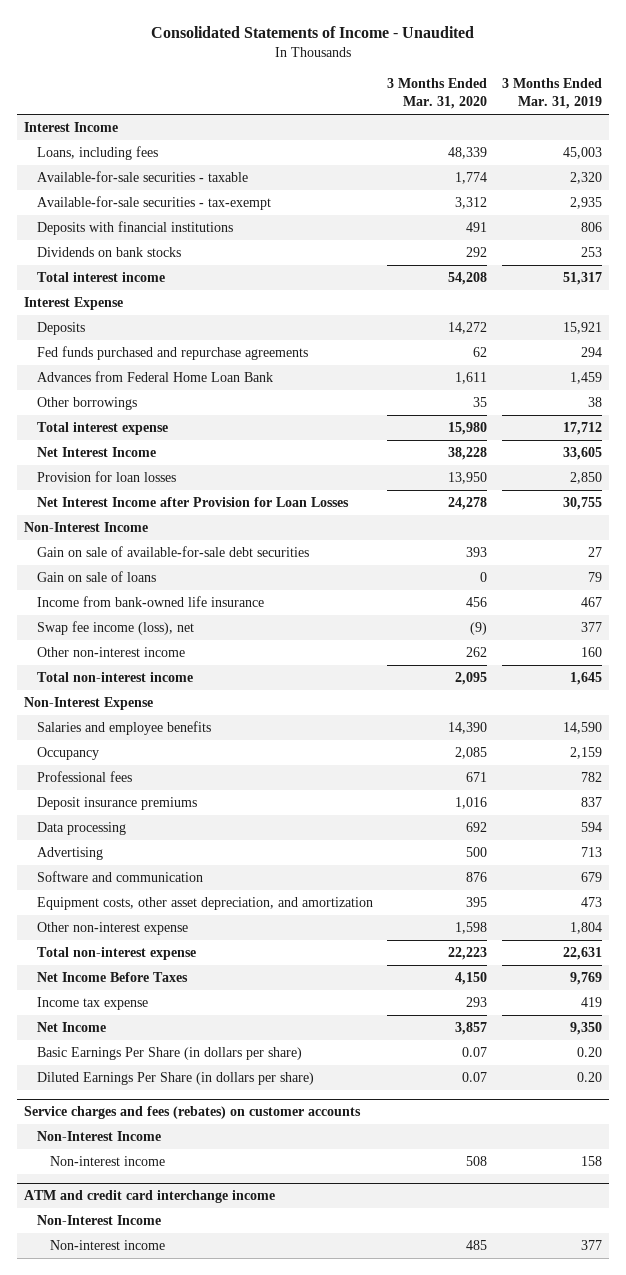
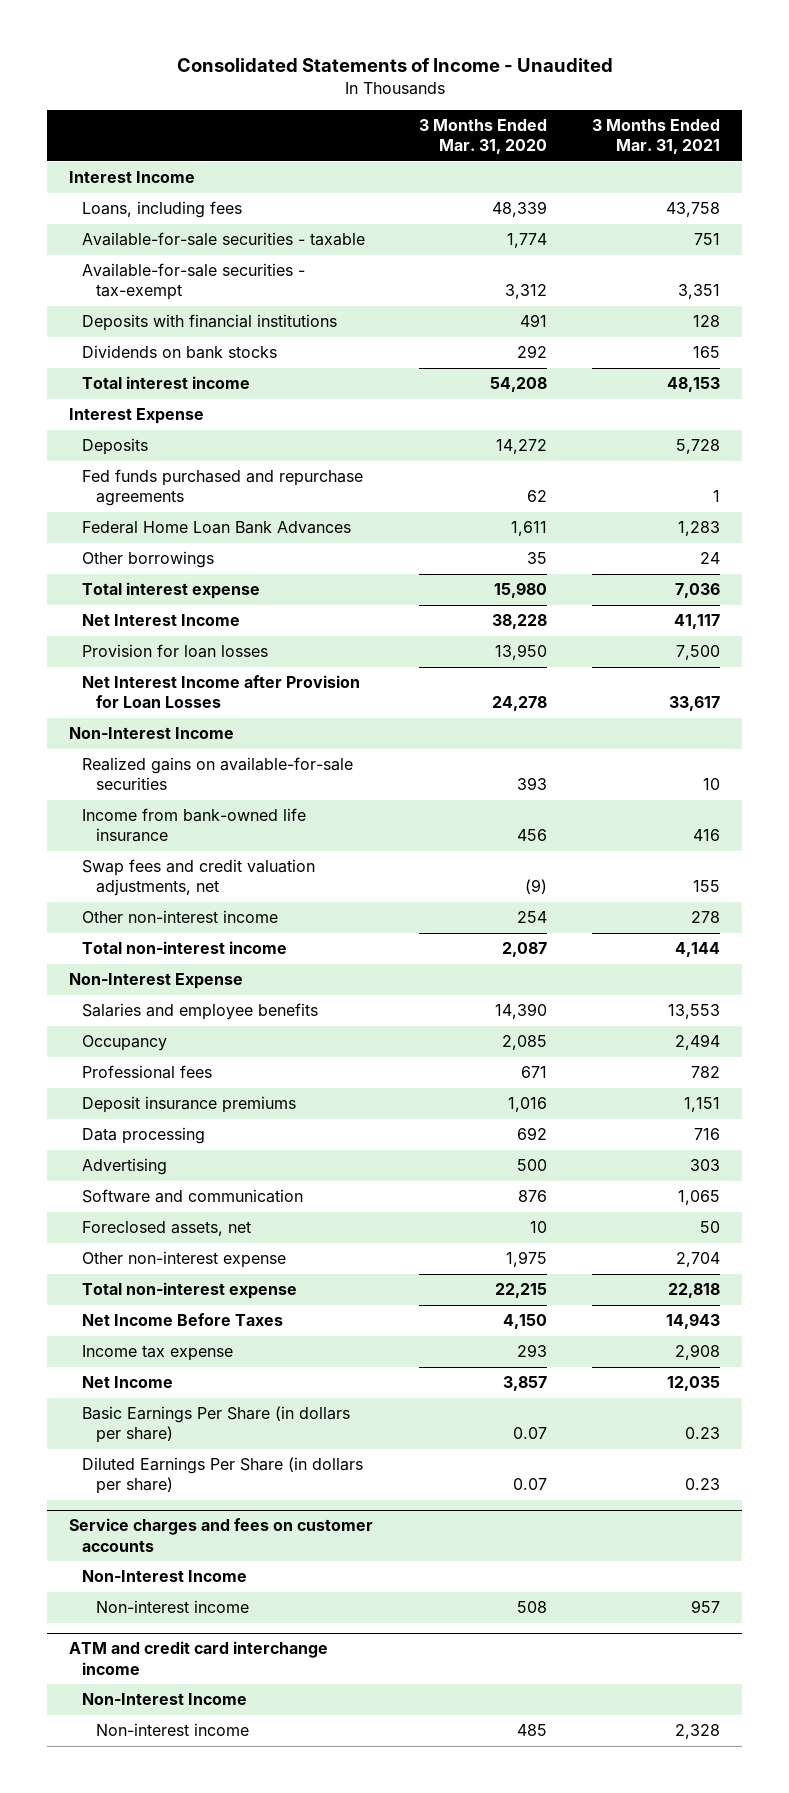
[501,78,602,110] 3 Months Ended Mar. 31, 2019 -> none
none -> [591,119,720,155] 3 Months Ended Mar. 31, 2021
[36,371,273,383] Advances from Federal Home Loan Bank -> [82,521,352,535] Federal Home Loan Bank Advances
[36,571,156,583] Gain on sale of loans -> none
[36,546,309,558] Gain on sale of available-for-sale debt securities -> [82,757,354,791] Realized gains on available-for-sale securities
[36,621,194,636] Swap fee income (loss), net -> [82,859,316,897] Swap fees and credit valuation adjustments, net
[466,647,488,658] 262 -> [516,911,547,924] 254
[455,672,488,686] 2,095 -> [501,942,547,958] 2,087
[36,897,373,911] Equipment costs, other asset depreciation, and amortization -> none
none -> [82,1221,252,1237] Foreclosed assets, net
[455,922,488,935] 1,598 -> [505,1251,547,1268] 1,975
[448,947,488,961] 22,223 -> [494,1283,547,1299] 22,215
[24,1106,362,1120] Service charges and fees (rebates) on customer accounts -> [69,1518,374,1552] Service charges and fees on customer accounts

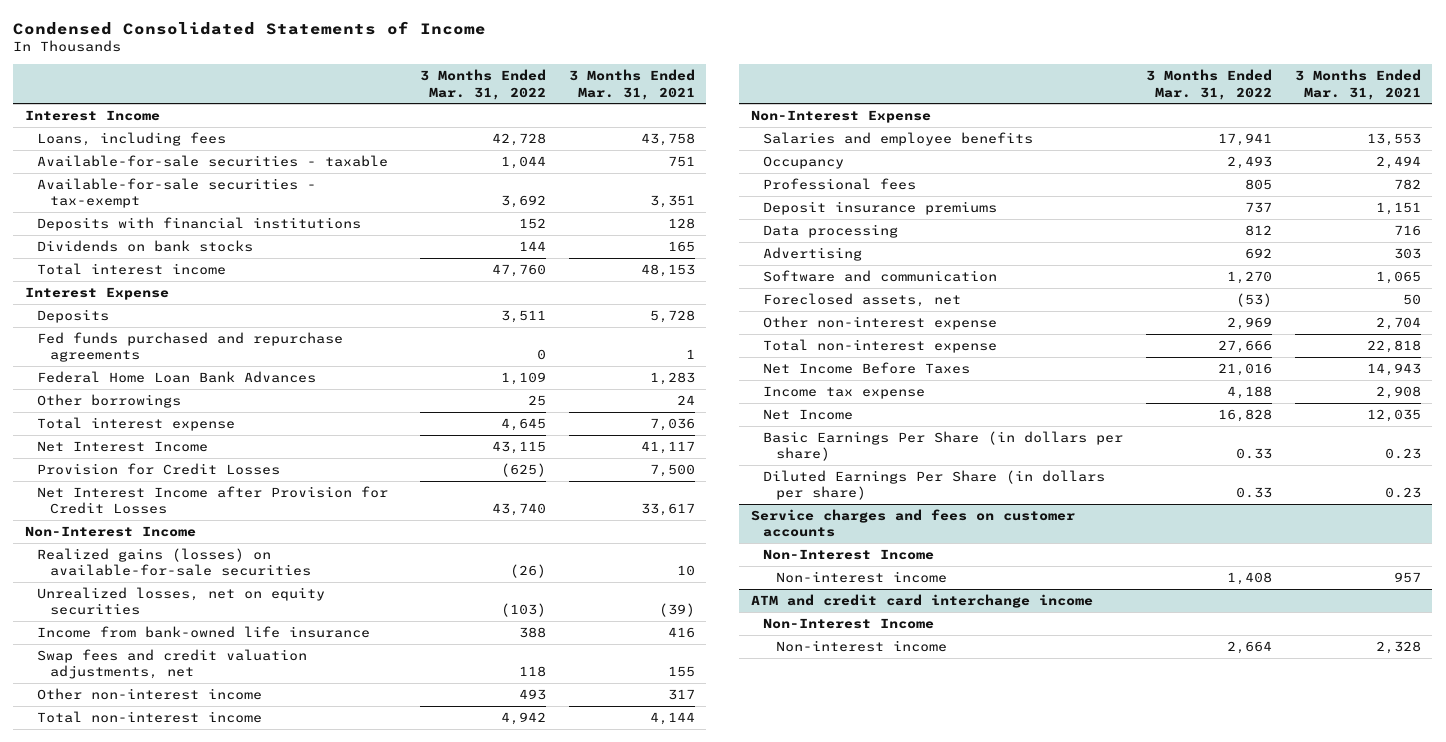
[176,57,613,72] Consolidated Statements of Income - Unaudited -> [13,20,487,35] Condensed Consolidated Statements of Income
[418,119,547,155] 3 Months Ended Mar. 31, 2020 -> none
none -> [420,69,547,100] 3 Months Ended Mar. 31, 2022
[82,644,269,659] Provision for loan losses -> [37,462,281,475] Provision for Credit Losses
[82,675,361,709] Net Interest Income after Provision for Loan Losses -> [37,485,389,515] Net Interest Income after Provision for Credit Losses
[82,757,354,791] Realized gains on available-for-sale securities -> [37,547,312,577] Realized gains (losses) on available-for-sale securities
none -> [37,586,326,616] Unrealized losses, net on equity securities
[690,911,720,924] 278 -> [668,688,696,700] 317

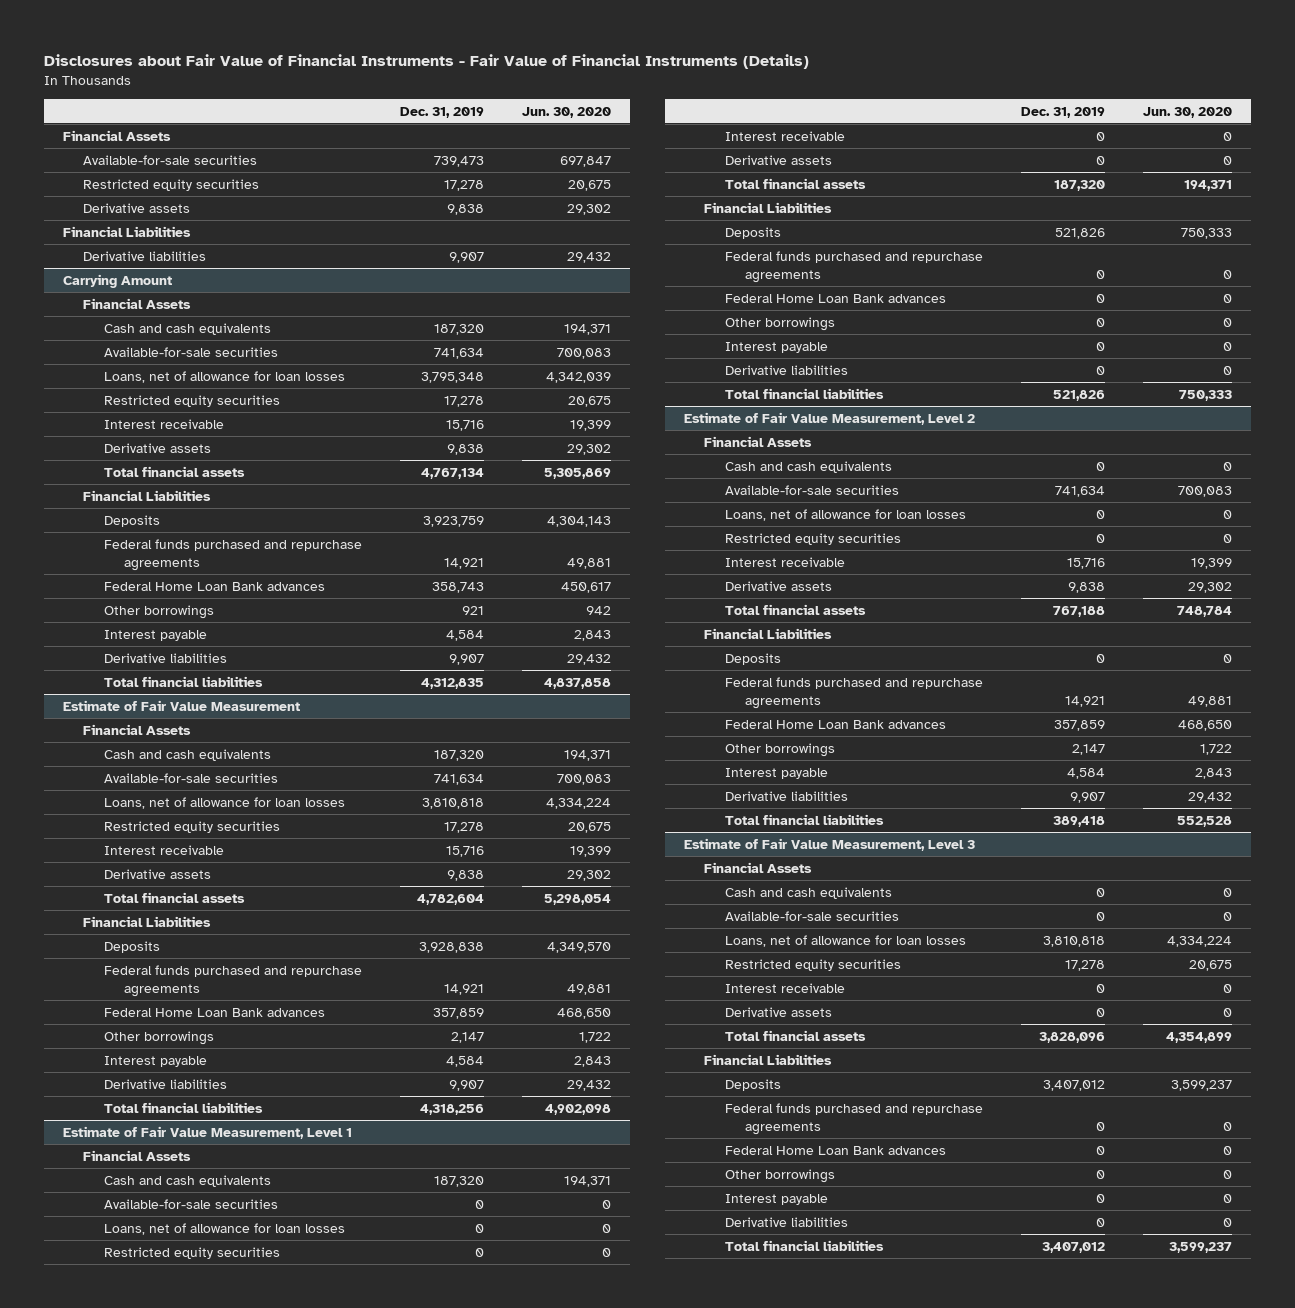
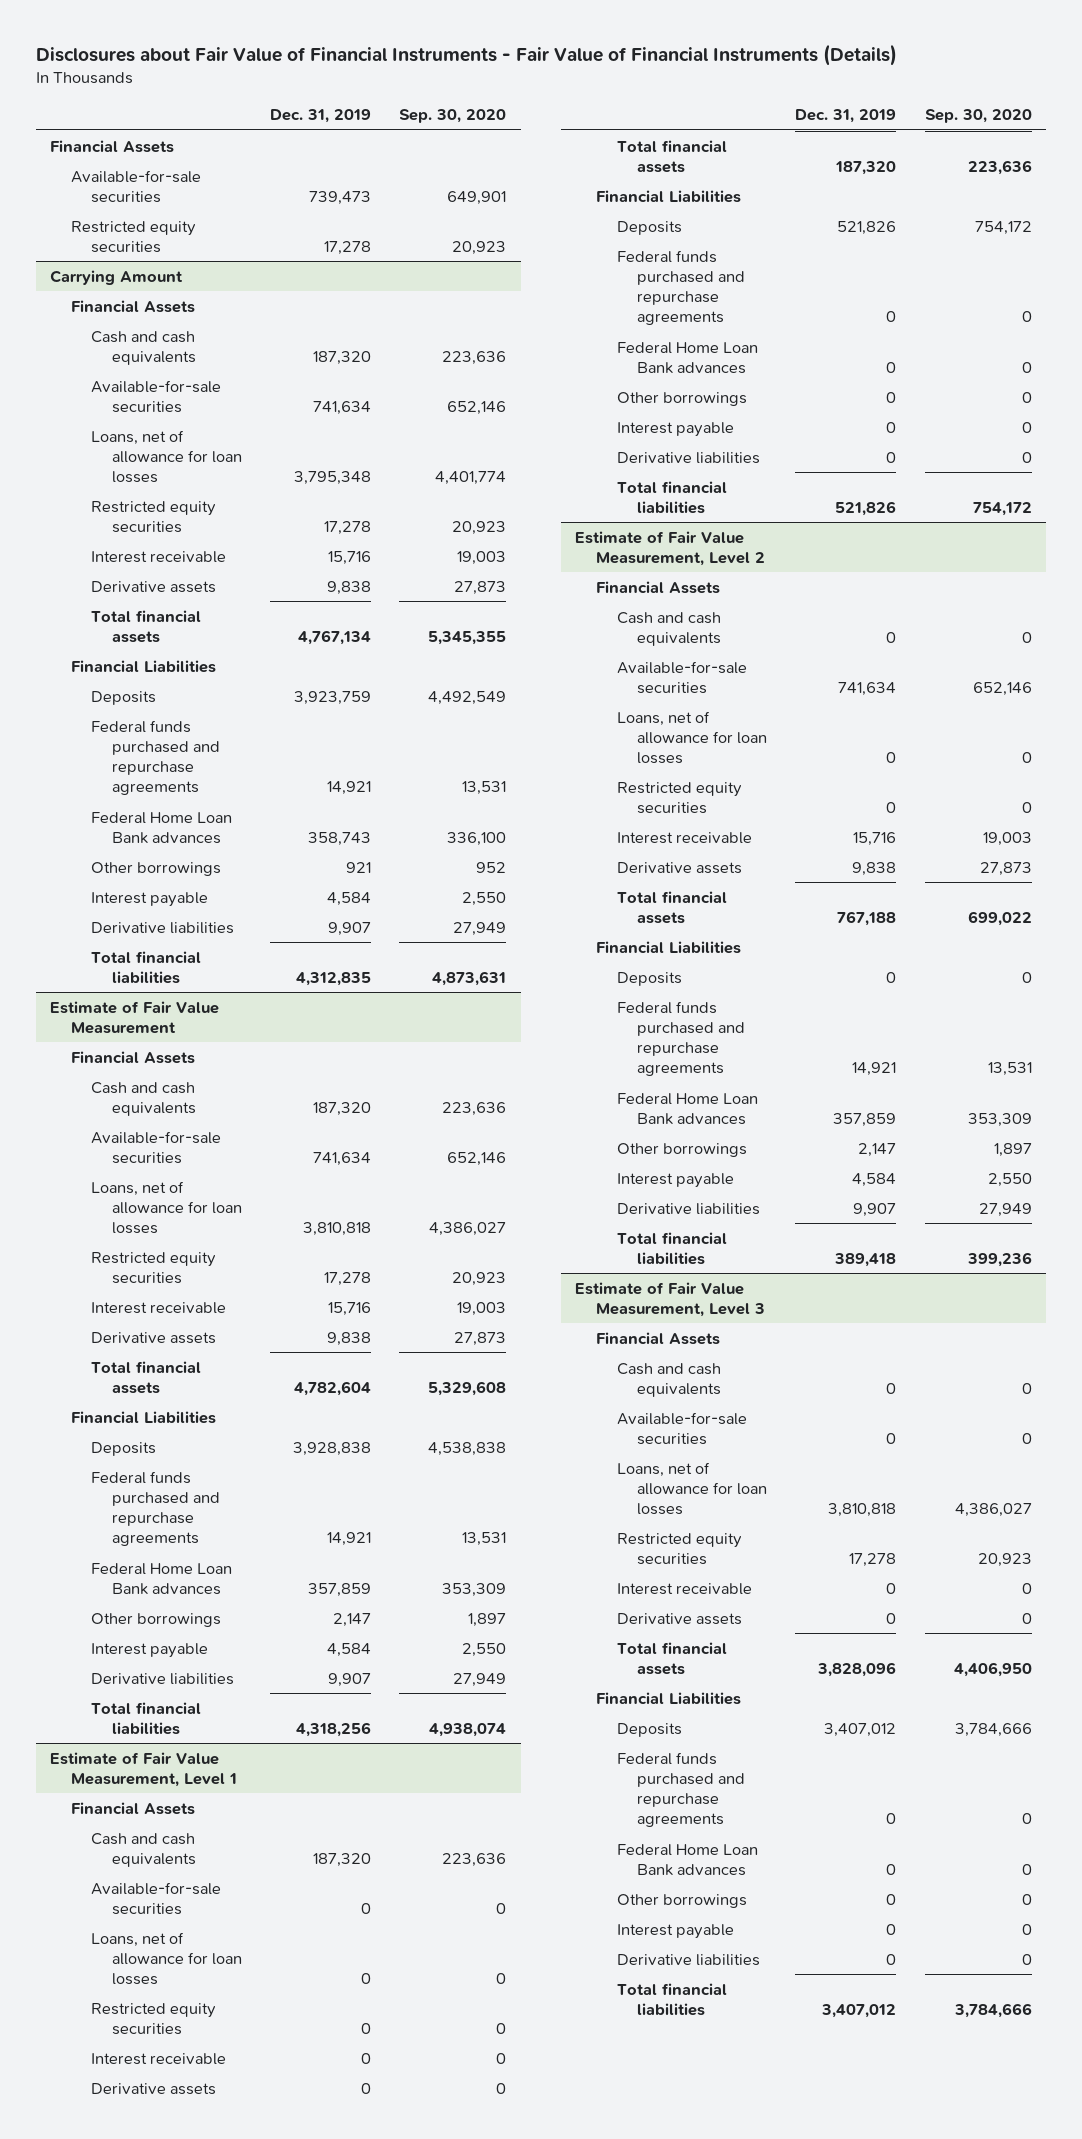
[521,106,611,118] Jun. 30, 2020 -> none
none -> [399,109,507,124] Sep. 30, 2020
[83,202,191,213] Derivative assets -> none
[63,225,192,237] Financial Liabilities -> none
[83,250,207,261] Derivative liabilities -> none

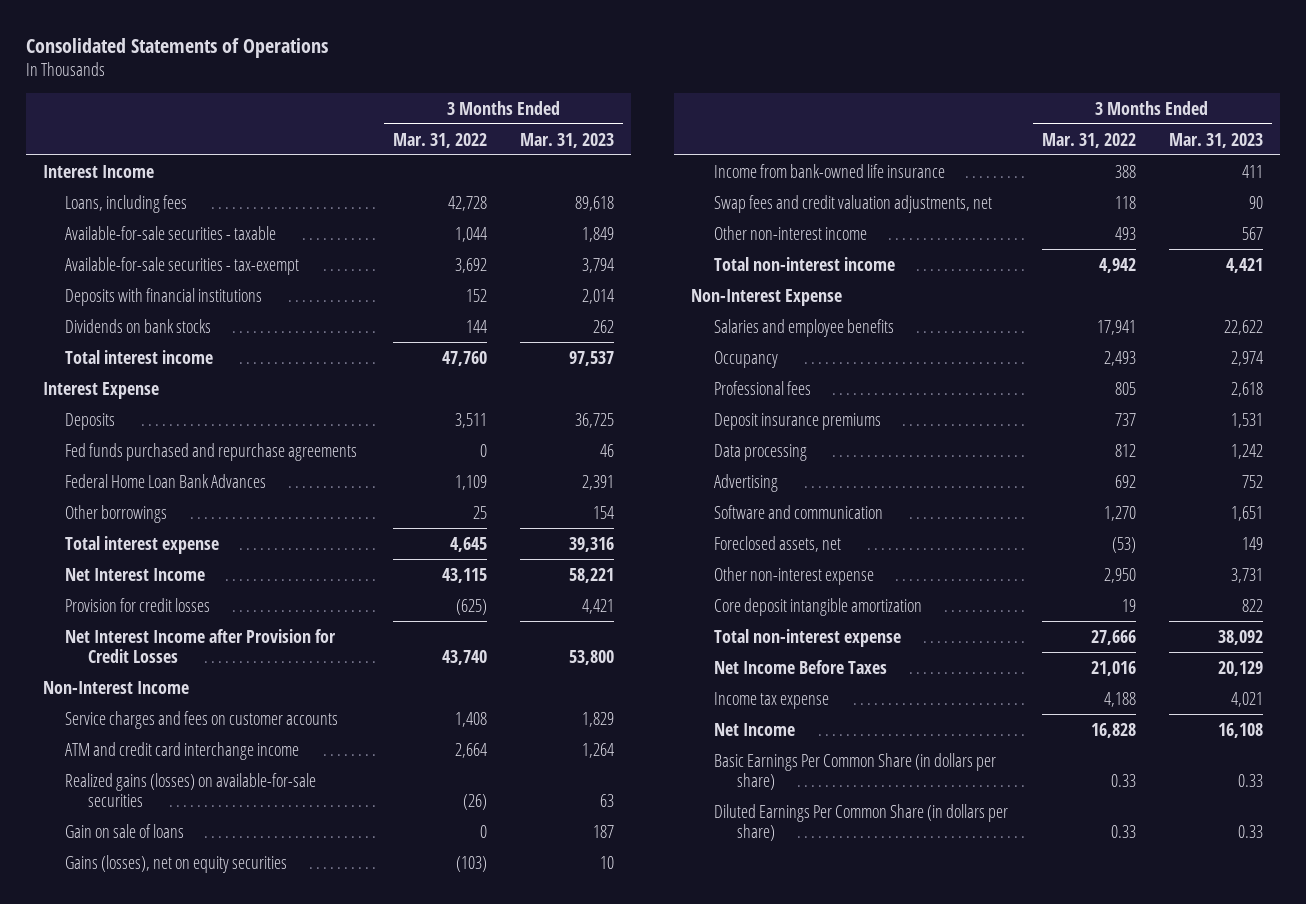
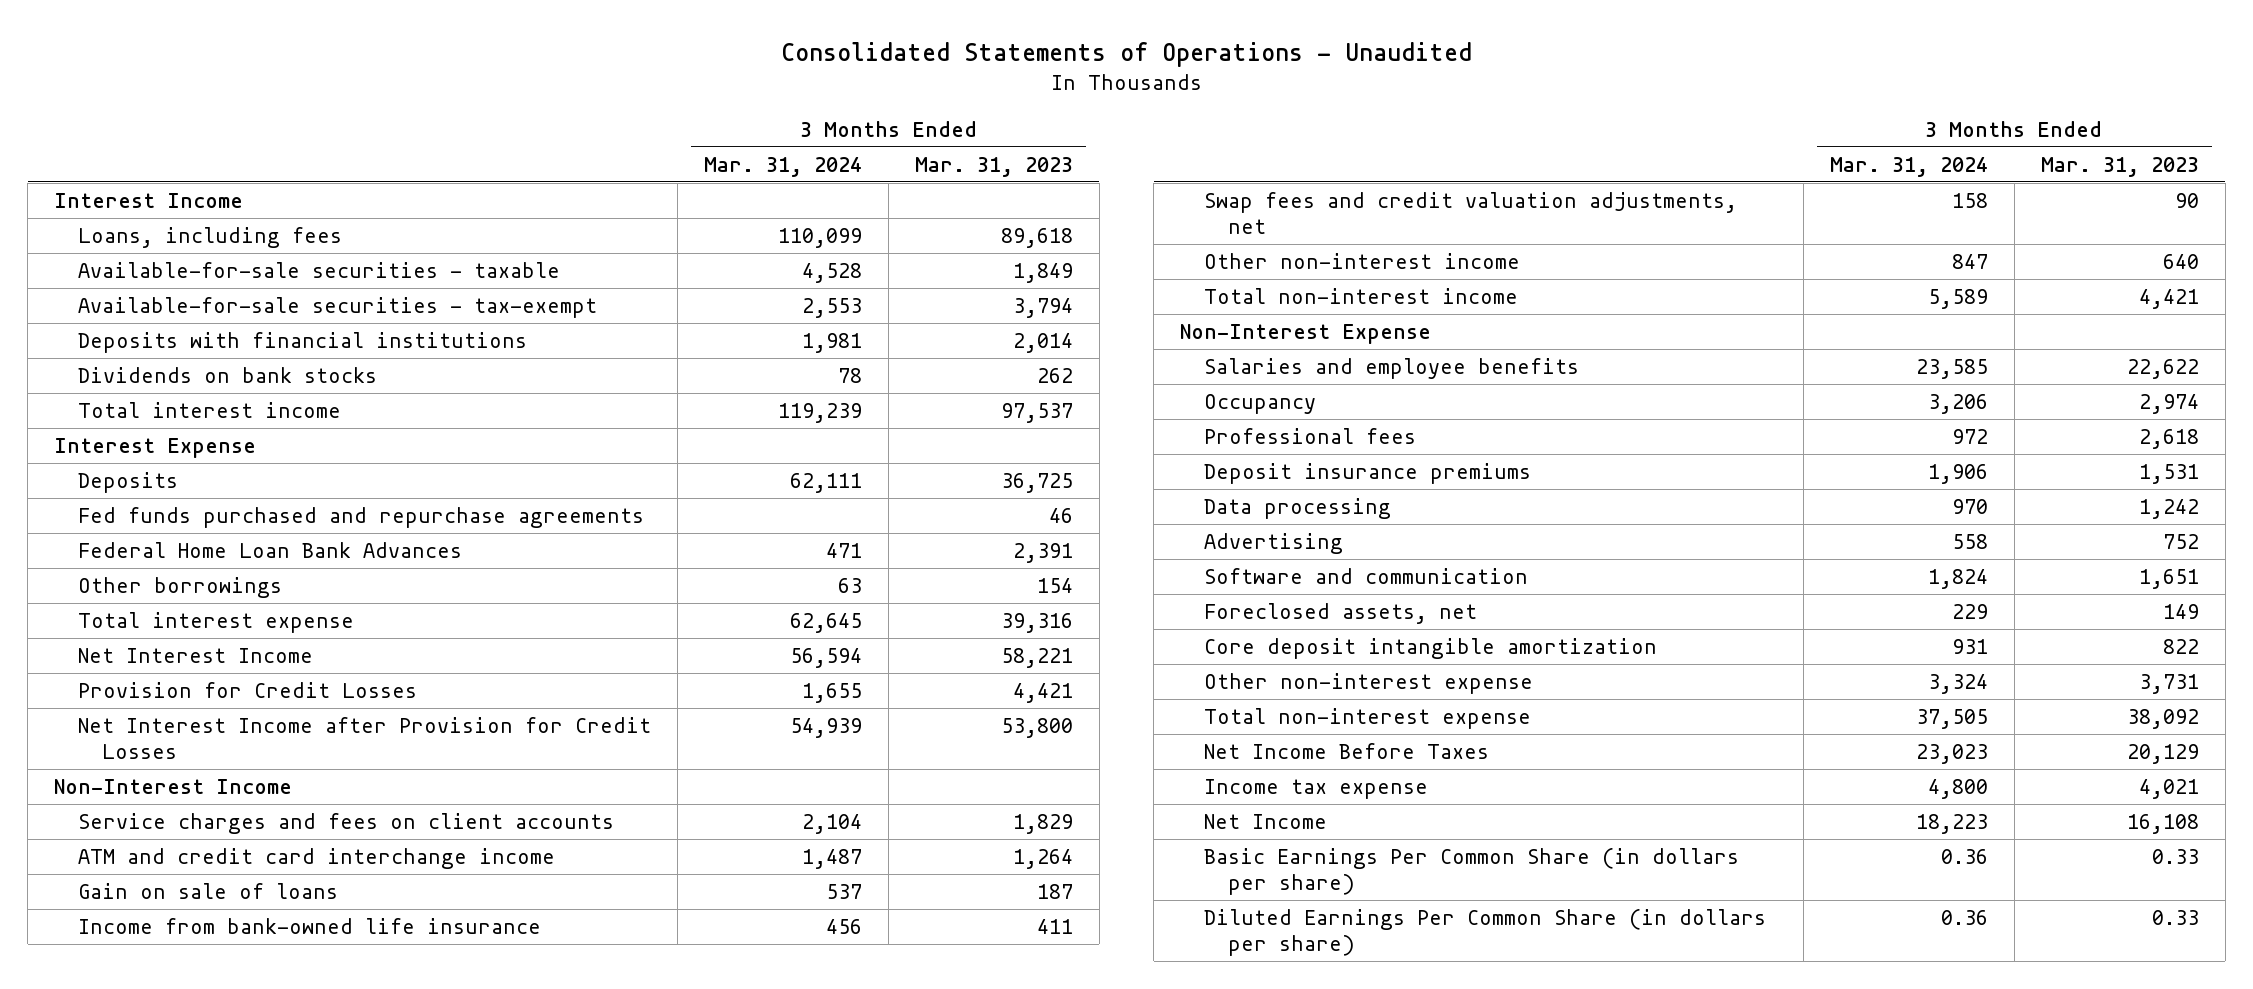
[25,37,328,58] Consolidated Statements of Operations -> [780,42,1472,68] Consolidated Statements of Operations - Unaudited
[392,132,487,148] Mar. 31, 2022 -> none
none -> [704,156,863,177] Mar. 31, 2024
[65,597,211,612] Provision for credit losses -> [78,681,418,698] Provision for Credit Losses
[65,710,339,729] Service charges and fees on customer accounts -> [78,812,615,834] Service charges and fees on client accounts
[65,772,317,807] Realized gains (losses) on available-for-sale securities -> none
[65,854,288,873] Gains (losses), net on equity securities -> none
[1242,226,1264,240] 567 -> [2162,253,2199,269] 640
[713,566,874,585] Other non-interest expense -> [1204,672,1534,694] Other non-interest expense

